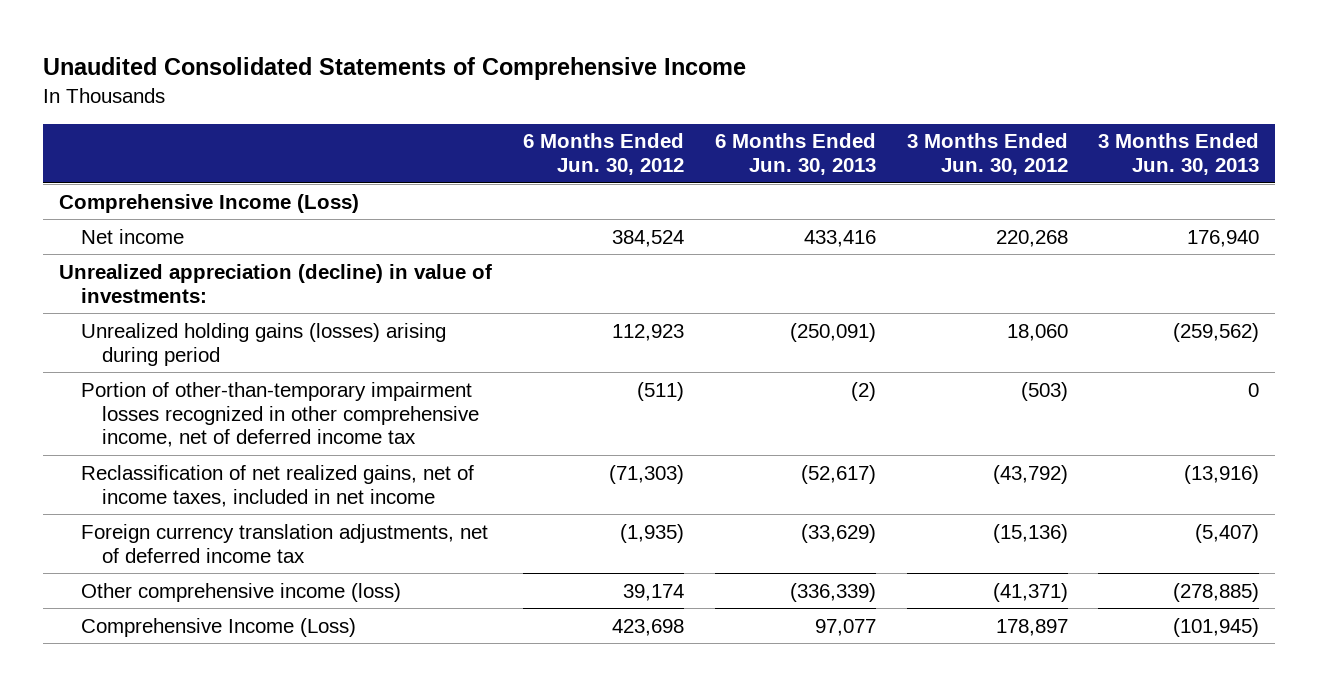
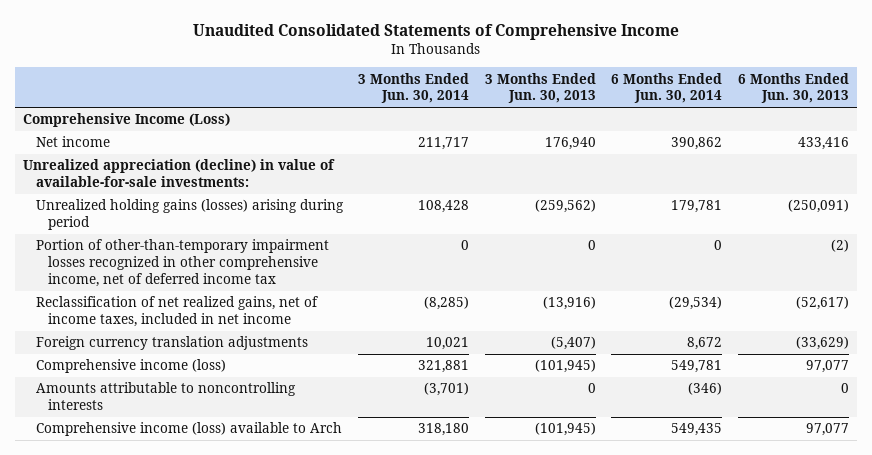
[522,133,684,176] 6 Months Ended Jun. 30, 2012 -> none
[906,133,1068,176] 3 Months Ended Jun. 30, 2012 -> none
none -> [358,72,470,104] 3 Months Ended Jun. 30, 2014
none -> [611,72,723,104] 6 Months Ended Jun. 30, 2014
[58,263,492,303] Unrealized appreciation (decline) in value of investments: -> [23,159,336,188] Unrealized appreciation (decline) in value of available-for-sale investments:
[80,523,488,563] Foreign currency translation adjustments, net of deferred income tax -> [35,336,308,351] Foreign currency translation adjustments
[80,582,401,602] Other comprehensive income (loss) -> [35,359,226,374] Comprehensive income (loss)
[789,582,876,602] (336,339) -> [805,360,849,374] 97,077
[1173,582,1260,602] (278,885) -> [534,359,596,374] (101,945)
none -> [35,382,296,411] Amounts attributable to noncontrolling interests
[80,617,356,637] Comprehensive Income (Loss) -> [35,422,342,437] Comprehensive income (loss) available to Arch

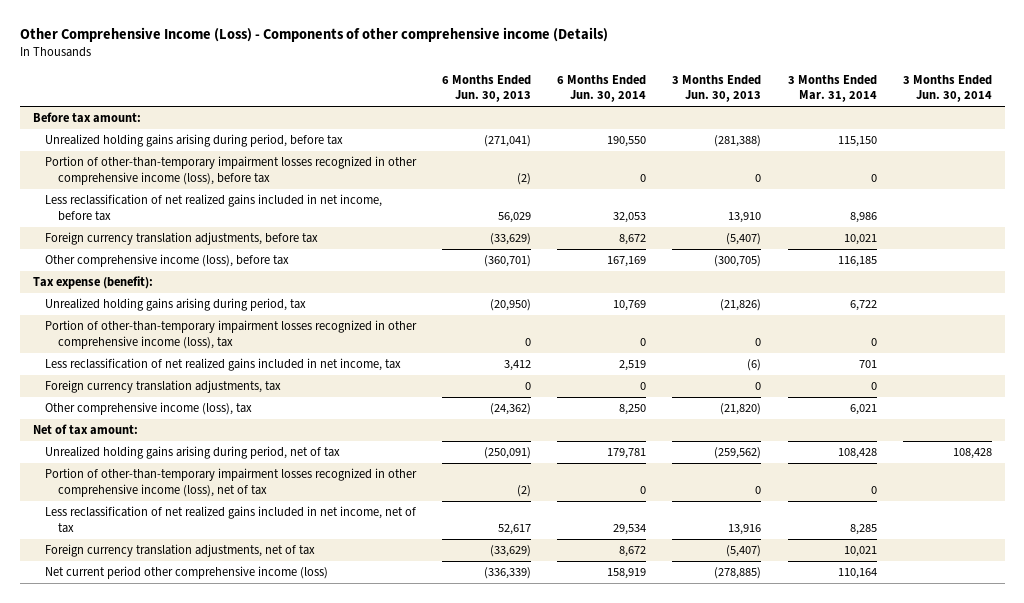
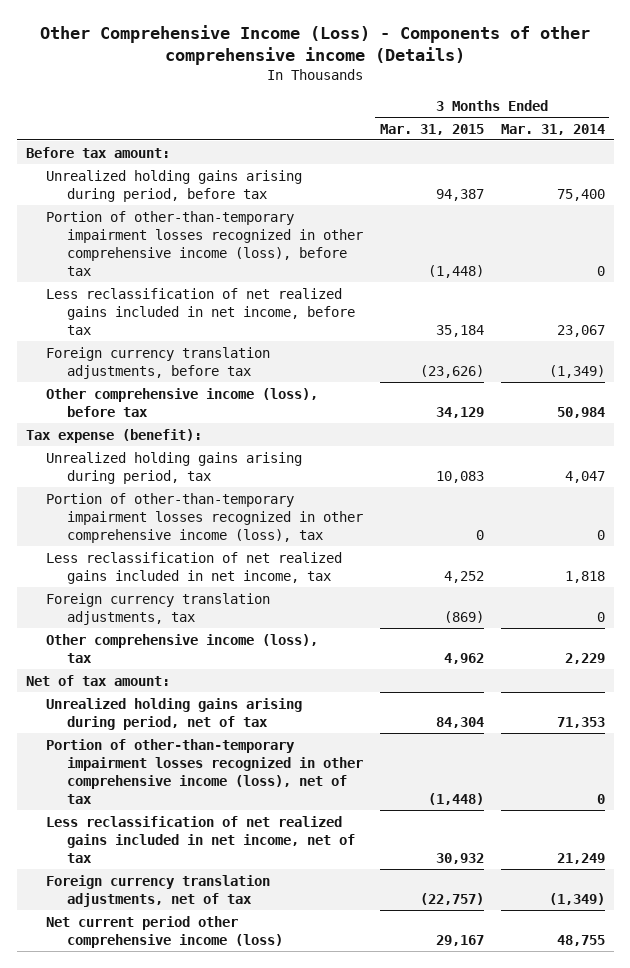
[442,74,532,103] 6 Months Ended Jun. 30, 2013 -> none
[557,74,647,103] 6 Months Ended Jun. 30, 2014 -> none
[672,74,762,103] 3 Months Ended Jun. 30, 2013 -> none
[902,74,992,103] 3 Months Ended Jun. 30, 2014 -> none
none -> [379,123,484,135] Mar. 31, 2015
[837,136,877,148] 115,150 -> [556,188,605,201] 75,400
[849,212,877,224] 8,986 -> [556,324,605,337] 23,067
[843,234,877,246] 10,021 -> [548,364,605,378] (1,349)
[837,256,877,268] 116,185 -> [556,406,605,418] 50,984
[849,300,877,312] 6,722 -> [564,470,605,483] 4,047
[858,360,877,369] 701 -> [564,570,605,583] 1,818
[849,404,877,416] 6,021 -> [564,652,605,664] 2,229
[837,448,877,460] 108,428 -> [556,716,605,728] 71,353
[849,524,877,536] 8,285 -> [556,852,605,864] 21,249
[843,546,877,558] 10,021 -> [548,892,605,905] (1,349)
[837,568,877,580] 110,164 -> [556,934,605,946] 48,755

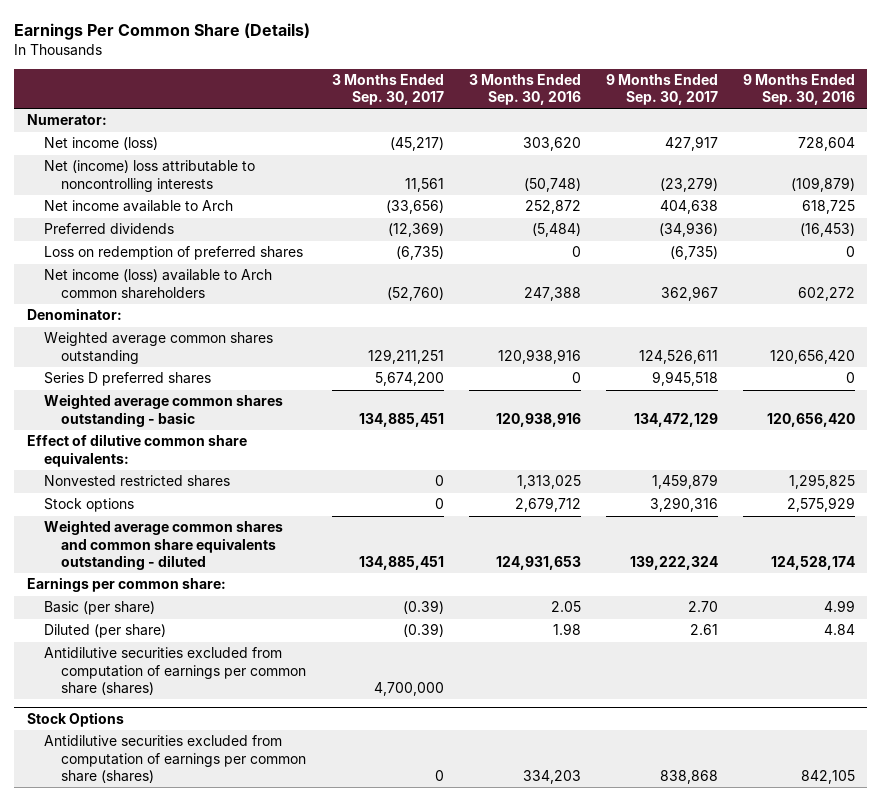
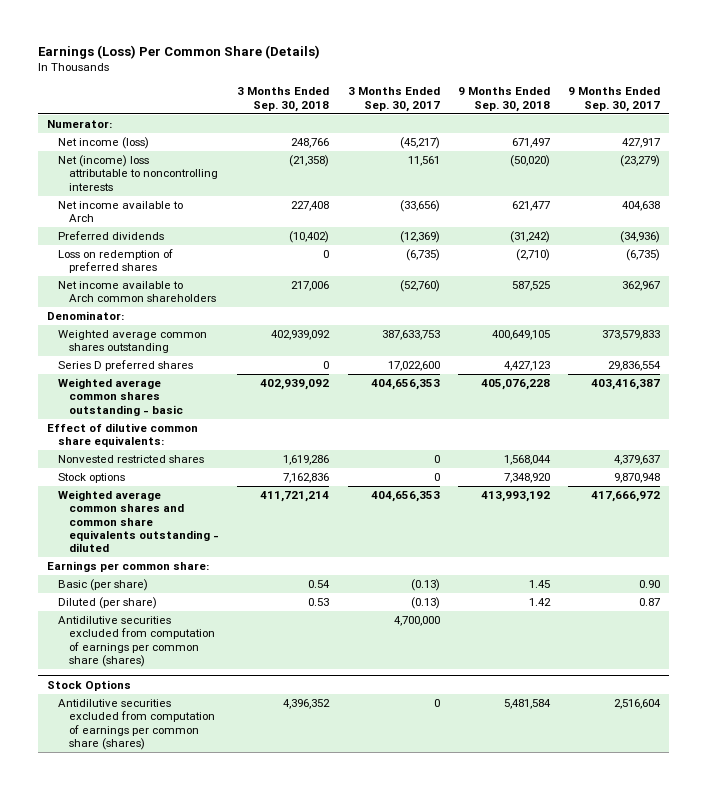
[14,22,311,40] Earnings Per Common Share (Details) -> [37,44,320,59] Earnings (Loss) Per Common Share (Details)
[468,74,581,106] 3 Months Ended Sep. 30, 2016 -> none
[742,74,855,106] 9 Months Ended Sep. 30, 2016 -> none
none -> [237,87,330,112] 3 Months Ended Sep. 30, 2018
none -> [457,87,550,112] 9 Months Ended Sep. 30, 2018
[44,269,273,299] Net income (loss) available to Arch common shareholders -> [58,281,217,303] Net income available to Arch common shareholders
[367,348,444,364] 129,211,251 -> [381,330,440,341] 387,633,753
[638,349,718,364] 124,526,611 -> [602,330,661,341] 373,579,833
[374,372,444,387] 5,674,200 -> [387,361,440,372] 17,022,600
[651,371,718,387] 9,945,518 -> [608,361,662,372] 29,836,554
[358,412,444,427] 134,885,451 -> [370,379,440,391] 404,656,353
[633,412,718,427] 134,472,129 -> [591,379,661,391] 403,416,387
[651,474,718,490] 1,459,879 -> [614,455,661,466] 4,379,637
[649,497,718,513] 3,290,316 -> [614,473,661,484] 9,870,948
[358,555,444,570] 134,885,451 -> [370,491,440,503] 404,656,353
[629,555,718,570] 139,222,324 -> [591,491,661,503] 417,666,972
[402,600,444,615] (0.39) -> [410,579,440,592] (0.13)
[687,601,718,613] 2.70 -> [639,580,661,589] 0.90
[402,623,444,638] (0.39) -> [410,597,440,610] (0.13)
[689,624,718,636] 2.61 -> [639,598,661,607] 0.87
[659,769,718,784] 838,868 -> [614,699,662,710] 2,516,604

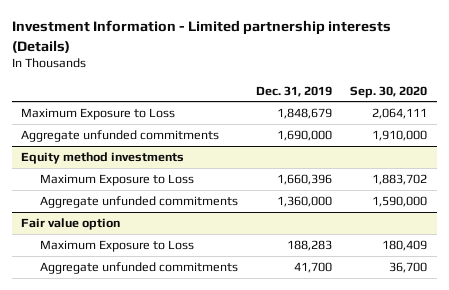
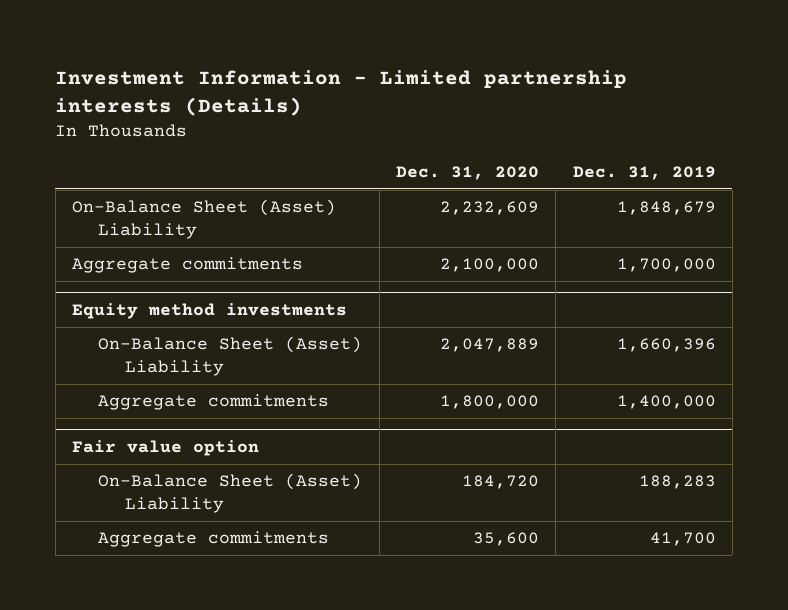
[350,85,428,98] Sep. 30, 2020 -> none
none -> [396,165,540,180] Dec. 31, 2020
[21,107,176,120] Maximum Exposure to Loss -> [72,199,337,240] On-Balance Sheet (Asset) Liability
[21,129,220,142] Aggregate unfunded commitments -> [72,257,304,274] Aggregate commitments
[277,129,333,141] 1,690,000 -> [616,258,716,273] 1,700,000
[40,173,195,186] Maximum Exposure to Loss -> [98,336,363,377] On-Balance Sheet (Asset) Liability
[40,195,239,208] Aggregate unfunded commitments -> [98,394,330,411] Aggregate commitments
[277,195,333,207] 1,360,000 -> [616,395,716,410] 1,400,000
[40,239,195,252] Maximum Exposure to Loss -> [98,473,363,514] On-Balance Sheet (Asset) Liability
[40,261,239,274] Aggregate unfunded commitments -> [98,531,330,548] Aggregate commitments

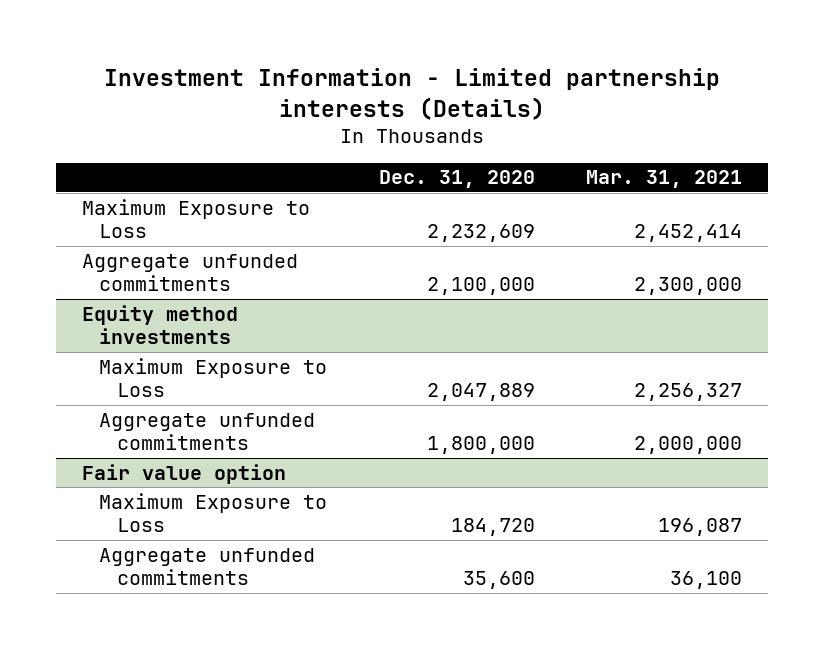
[572,165,716,180] Dec. 31, 2019 -> none
none -> [586,170,743,189] Mar. 31, 2021
[72,199,337,240] On-Balance Sheet (Asset) Liability -> [81,198,310,239] Maximum Exposure to Loss
[72,257,304,274] Aggregate commitments -> [81,253,298,292] Aggregate unfunded commitments
[98,336,363,377] On-Balance Sheet (Asset) Liability -> [99,357,328,398] Maximum Exposure to Loss
[98,394,330,411] Aggregate commitments -> [99,412,316,451] Aggregate unfunded commitments
[98,473,363,514] On-Balance Sheet (Asset) Liability -> [99,492,328,533] Maximum Exposure to Loss
[98,531,330,548] Aggregate commitments -> [99,547,316,586] Aggregate unfunded commitments

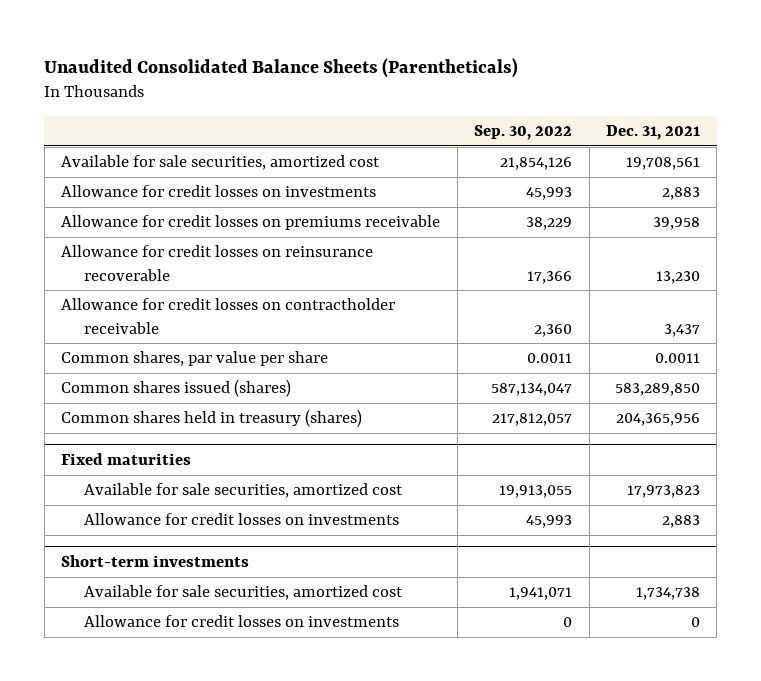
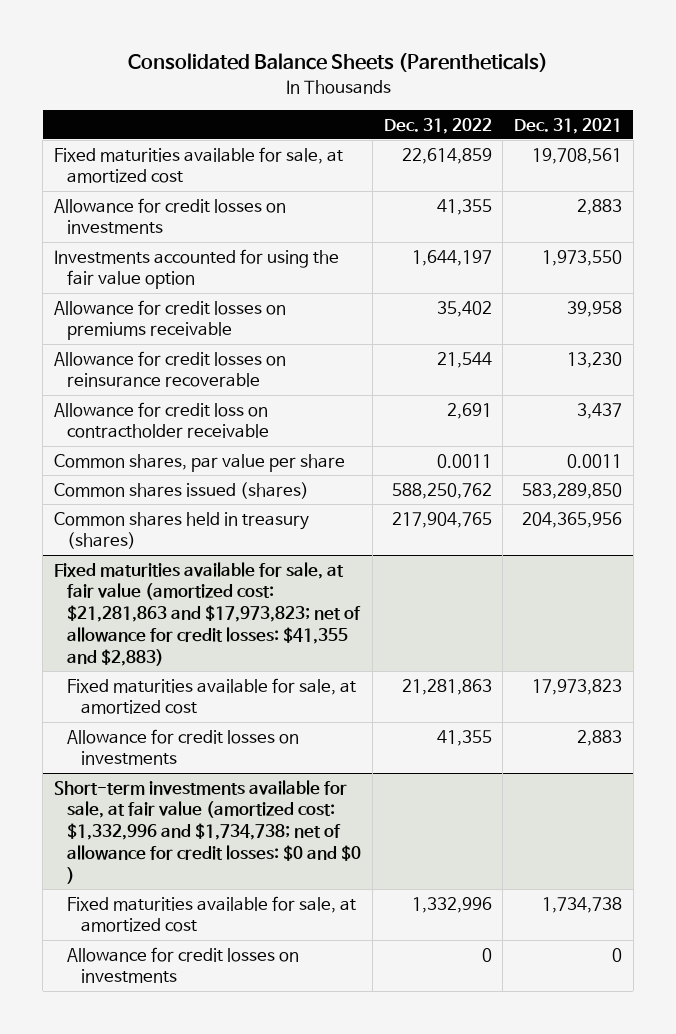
[44,57,519,78] Unaudited Consolidated Balance Sheets (Parentheticals) -> [127,53,548,73] Consolidated Balance Sheets (Parentheticals)
[474,124,573,140] Sep. 30, 2022 -> none
none -> [383,117,492,134] Dec. 31, 2022
[61,155,381,171] Available for sale securities, amortized cost -> [53,146,343,184] Fixed maturities available for sale, at amortized cost
none -> [53,248,339,290] Investments accounted for using the fair value option
[61,298,396,334] Allowance for credit losses on contractholder receivable -> [53,401,270,439] Allowance for credit loss on contractholder receivable
[61,452,192,465] Fixed maturities -> [53,561,362,666] Fixed maturities available for sale, at fair value (amortized cost: $21,281,863 and $17,973,823; net of allowance for credit losses: $41,355 and $2,883)
[83,483,403,499] Available for sale securities, amortized cost -> [67,677,357,715] Fixed maturities available for sale, at amortized cost
[61,554,250,567] Short-term investments -> [53,779,362,884] Short-term investments available for sale, at fair value (amortized cost: $1,332,996 and $1,734,738; net of allowance for credit losses: $0 and $0 )
[83,585,403,601] Available for sale securities, amortized cost -> [67,895,357,933] Fixed maturities available for sale, at amortized cost

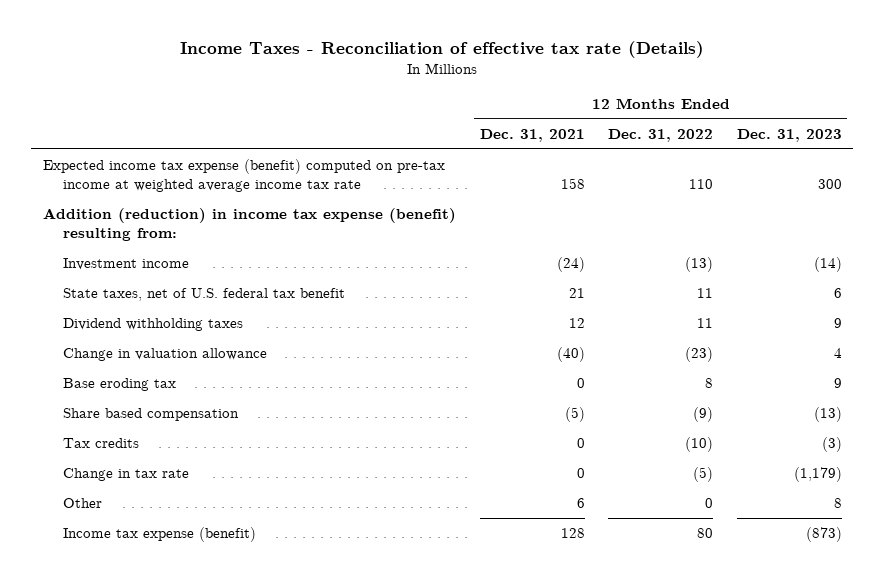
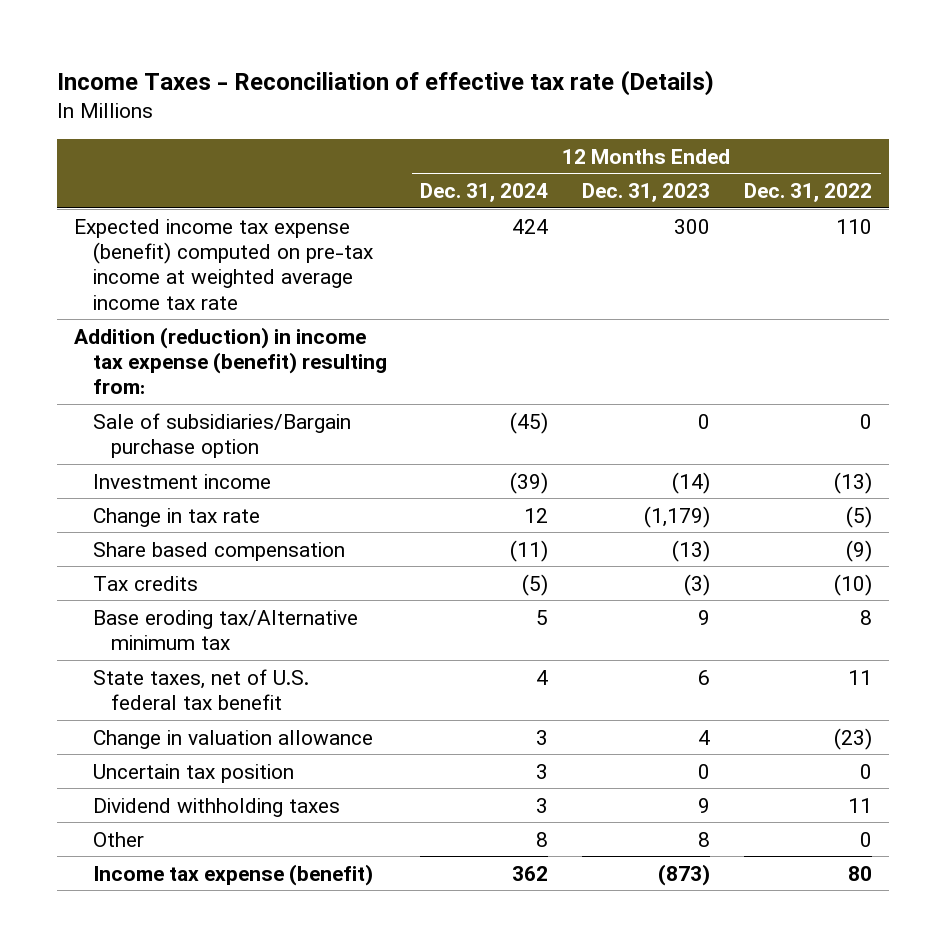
[479,128,585,142] Dec. 31, 2021 -> none
none -> [420,182,549,202] Dec. 31, 2024
none -> [92,412,351,458] Sale of subsidiaries/Bargain purchase option
[63,378,177,392] Base eroding tax -> none
[63,468,190,482] Change in tax rate -> [92,507,260,527] Change in tax rate
none -> [92,609,358,650] Base eroding tax/Alternative minimum tax
[63,288,346,302] State taxes, net of U.S. federal tax benefit -> [92,668,309,710] State taxes, net of U.S. federal tax benefit
[63,348,268,362] Change in valuation allowance -> [92,729,373,749] Change in valuation allowance
none -> [92,763,294,783] Uncertain tax position
[63,318,244,332] Dividend withholding taxes -> [92,797,340,817] Dividend withholding taxes

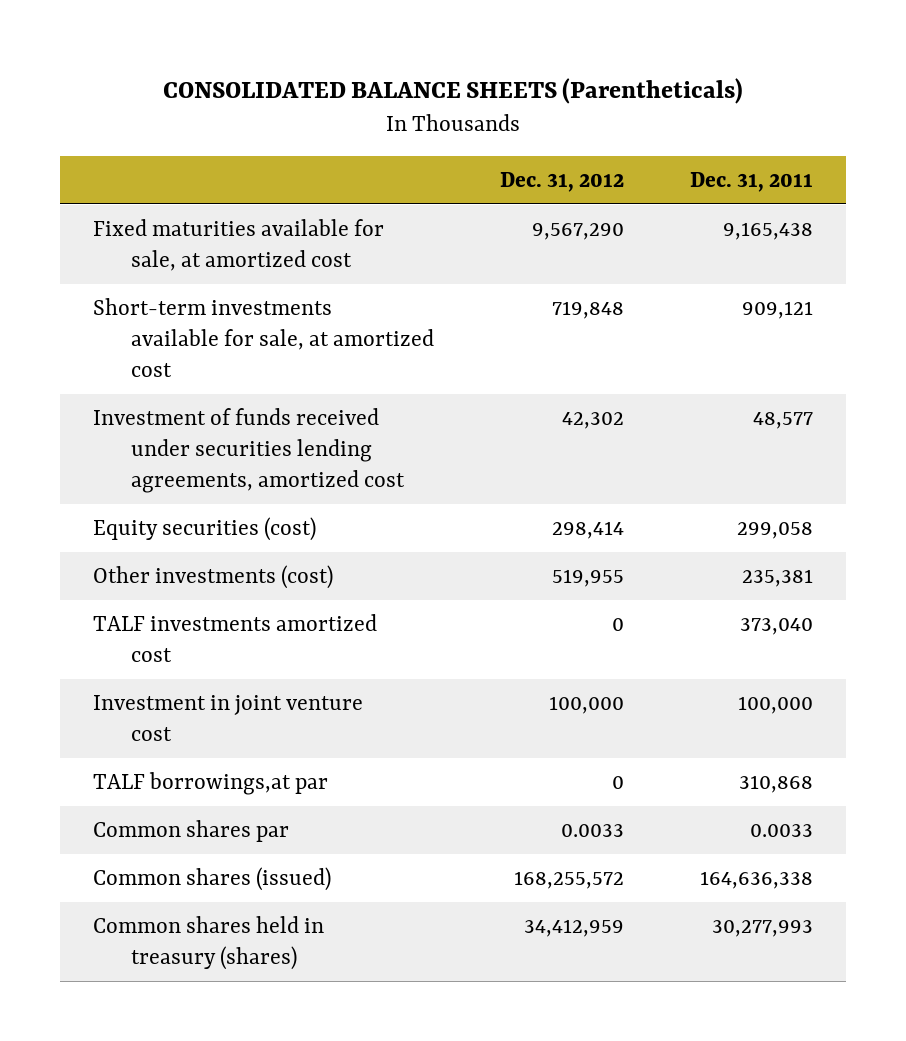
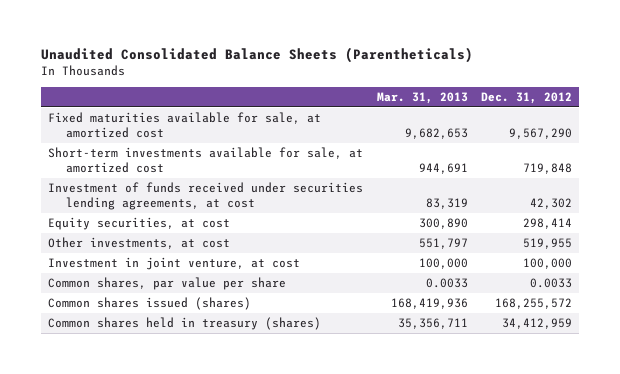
[163,78,744,105] CONSOLIDATED BALANCE SHEETS (Parentheticals) -> [40,47,473,64] Unaudited Consolidated Balance Sheets (Parentheticals)
[690,171,814,192] Dec. 31, 2011 -> none
none -> [376,92,468,105] Mar. 31, 2013
[92,614,377,663] TALF investments amortized cost -> none
[92,772,328,796] TALF borrowings,at par -> none
[92,408,406,494] Investment of funds received under securities lending agreements, amortized cost -> [47,182,363,210] Investment of funds received under securities lending agreements, at cost
[92,517,316,542] Equity securities (cost) -> [47,217,230,231] Equity securities, at cost
[92,565,333,590] Other investments (cost) -> [47,237,230,250] Other investments, at cost
[92,695,363,742] Investment in joint venture cost -> [47,257,300,271] Investment in joint venture, at cost
[92,820,289,843] Common shares par -> [47,277,286,291] Common shares, par value per share
[92,867,331,892] Common shares (issued) -> [47,297,251,311] Common shares issued (shares)

